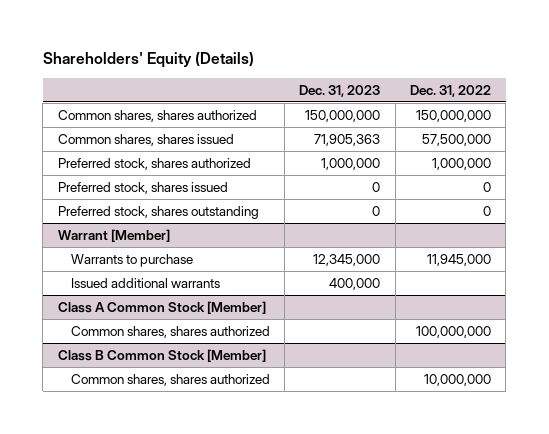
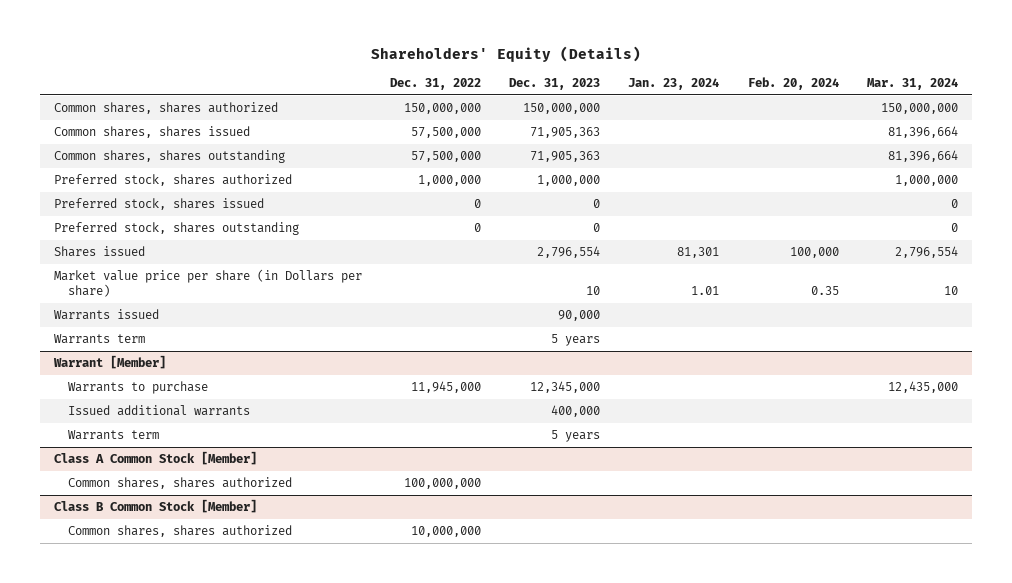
none -> [628,78,720,91] Jan. 23, 2024
none -> [747,77,839,91] Feb. 20, 2024
none -> [866,78,958,91] Mar. 31, 2024
none -> [54,150,286,164] Common shares, shares outstanding
none -> [54,246,146,258] Shares issued
none -> [54,269,363,298] Market value price per share (in Dollars per share)
none -> [54,309,160,321] Warrants issued
none -> [54,334,146,345] Warrants term
none -> [68,430,160,441] Warrants term

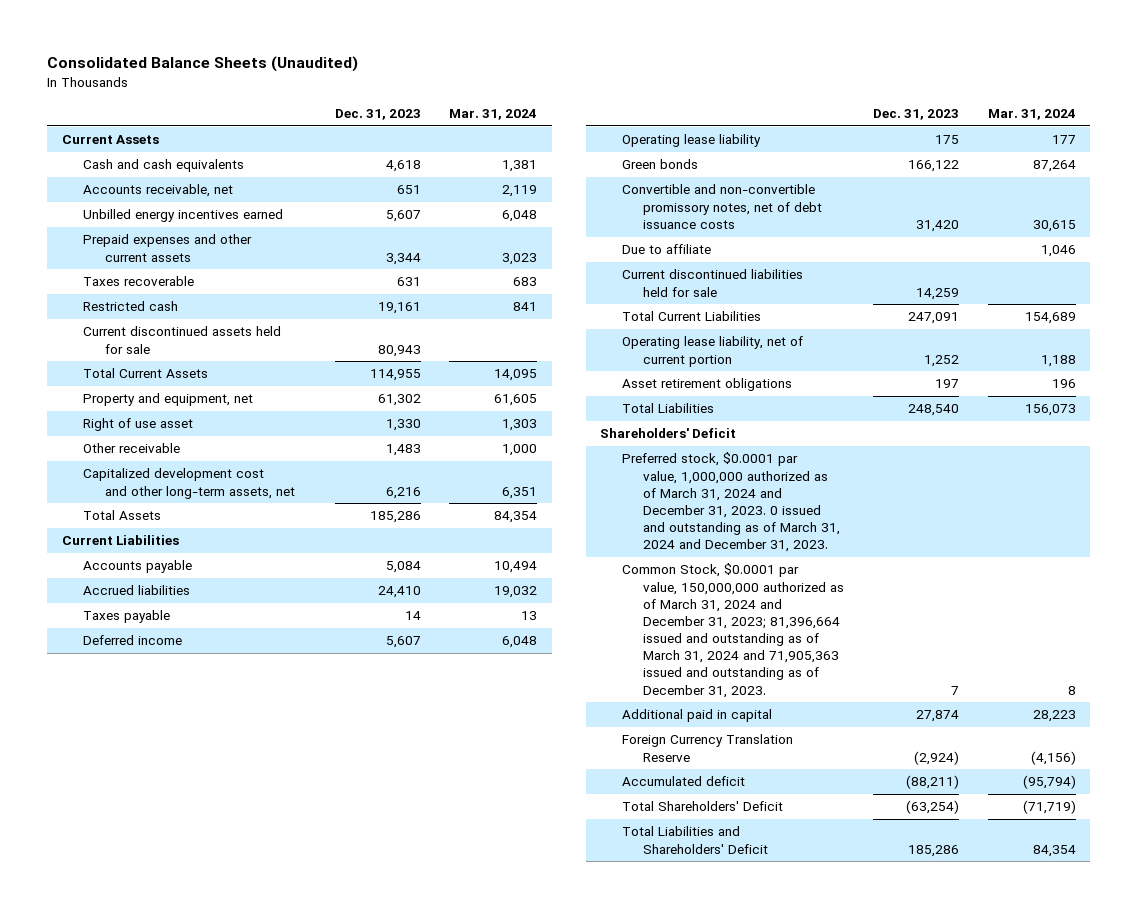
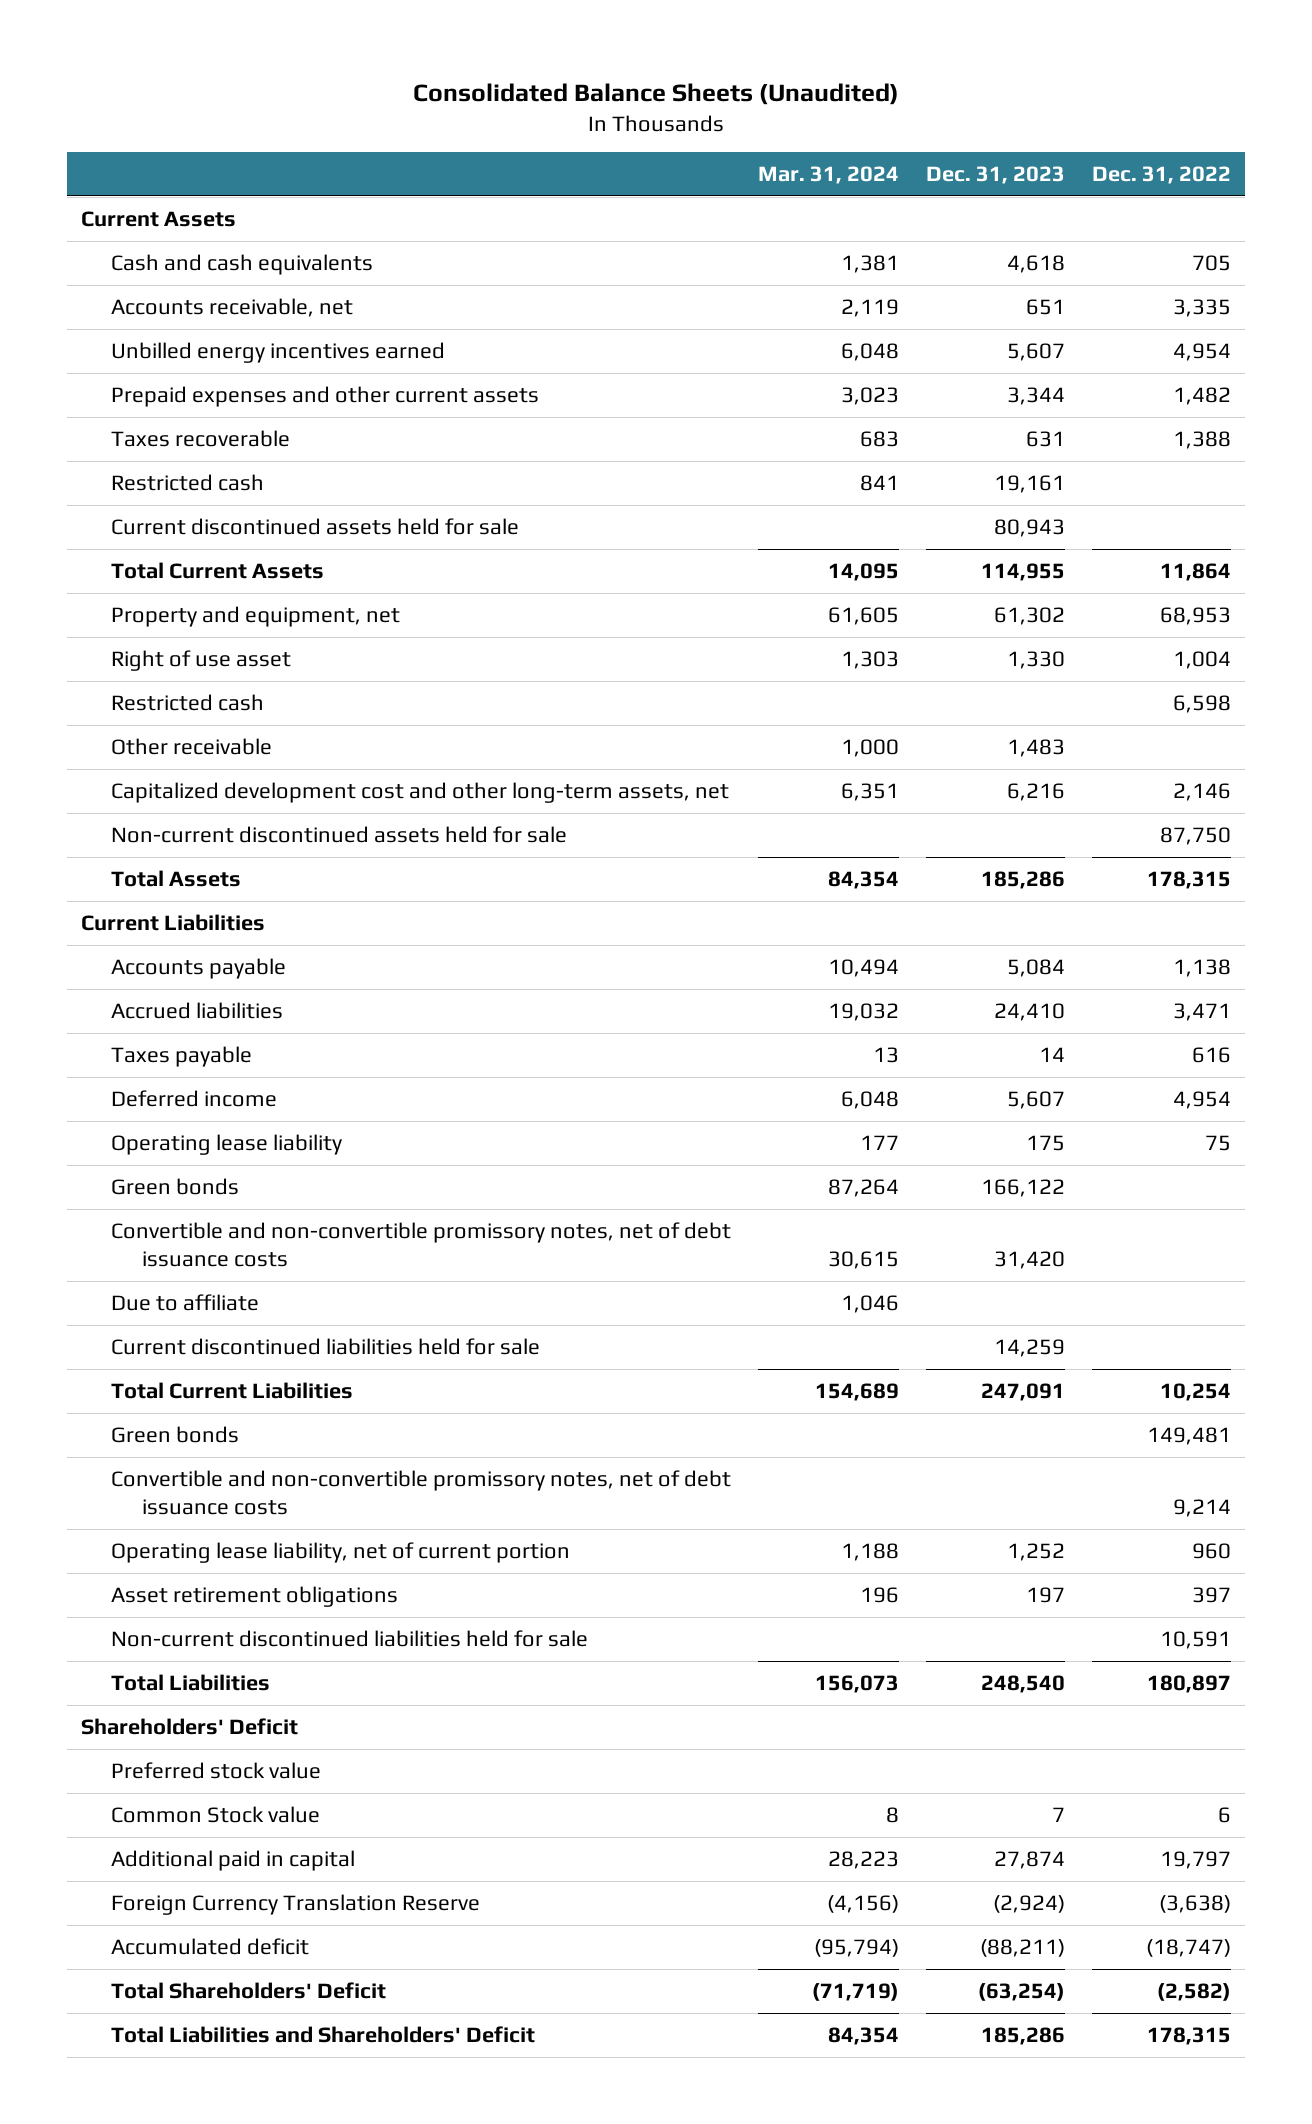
none -> [1092,166,1232,185] Dec. 31, 2022
none -> [111,693,265,711] Restricted cash
none -> [111,825,568,843] Non-current discontinued assets held for sale
none -> [111,1425,240,1443] Green bonds
none -> [111,1469,732,1515] Convertible and non-convertible promissory notes, net of debt issuance costs
none -> [111,1629,589,1647] Non-current discontinued liabilities held for sale
[621,452,841,553] Preferred stock, $0.0001 par value, 1,000,000 authorized as of March 31, 2024 and December 31, 2023. 0 issued and outstanding as of March 31, 2024 and December 31, 2023. -> [111,1761,322,1779] Preferred stock value
[621,563,845,698] Common Stock, $0.0001 par value, 150,000,000 authorized as of March 31, 2024 and December 31, 2023; 81,396,664 issued and outstanding as of March 31, 2024 and 71,905,363 issued and outstanding as of December 31, 2023. -> [111,1805,321,1823] Common Stock value

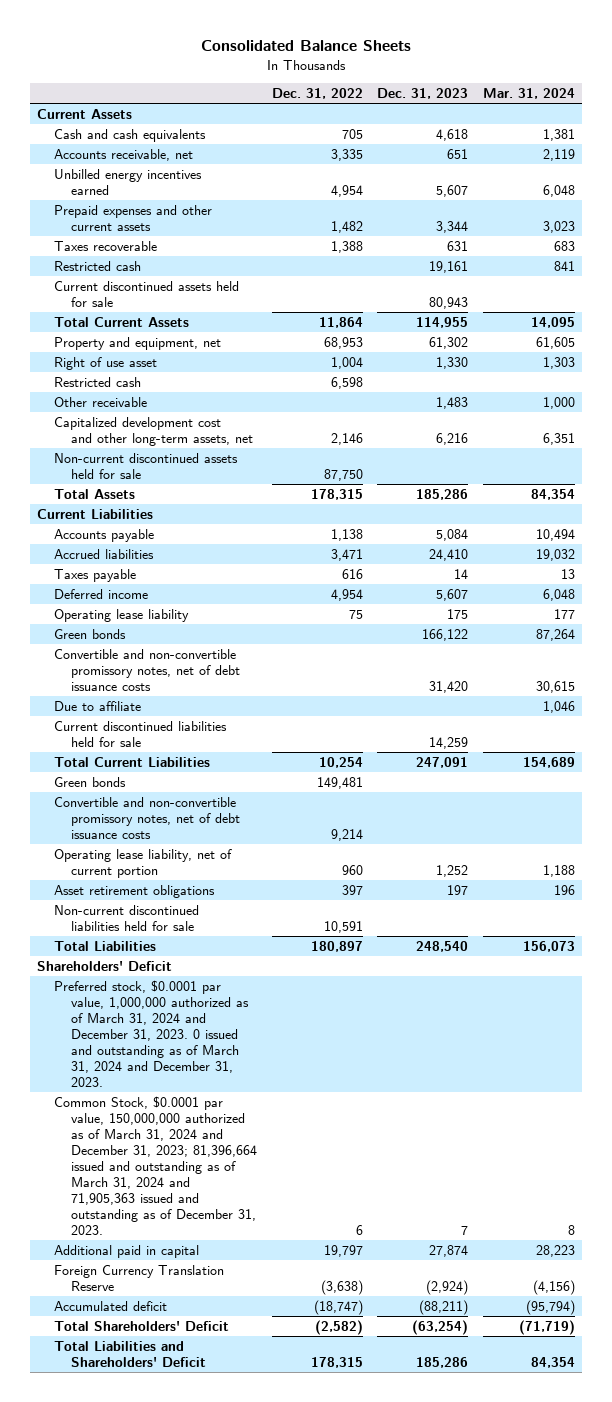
[413,83,900,106] Consolidated Balance Sheets (Unaudited) -> [201,40,412,52] Consolidated Balance Sheets
[111,1761,322,1779] Preferred stock value -> [54,979,250,1087] Preferred stock, $0.0001 par value, 1,000,000 authorized as of March 31, 2024 and December 31, 2023. 0 issued and outstanding as of March 31, 2024 and December 31, 2023.
[111,1805,321,1823] Common Stock value -> [54,1095,258,1235] Common Stock, $0.0001 par value, 150,000,000 authorized as of March 31, 2024 and December 31, 2023; 81,396,664 issued and outstanding as of March 31, 2024 and 71,905,363 issued and outstanding as of December 31, 2023.

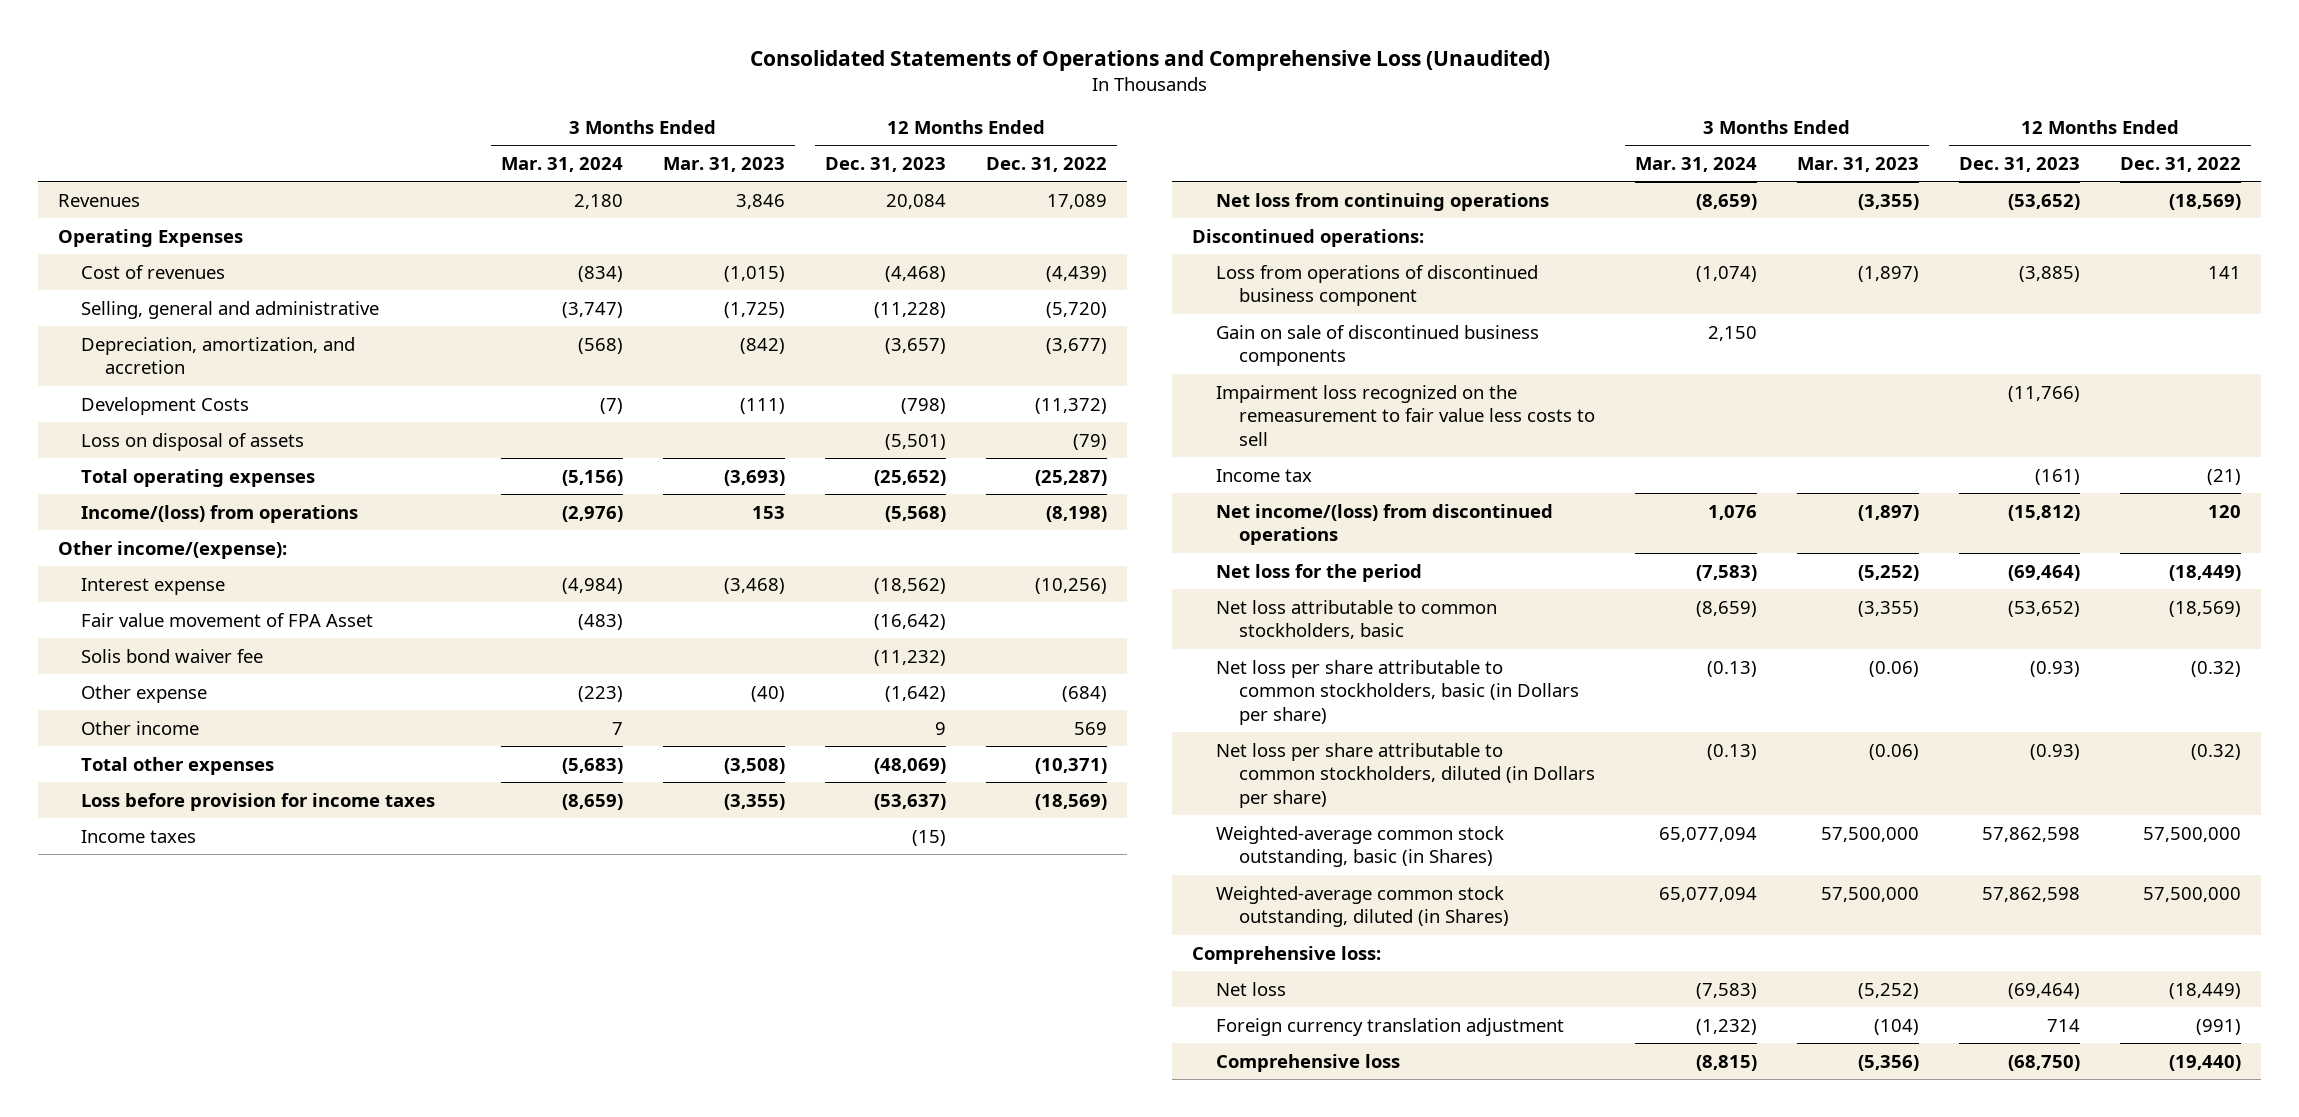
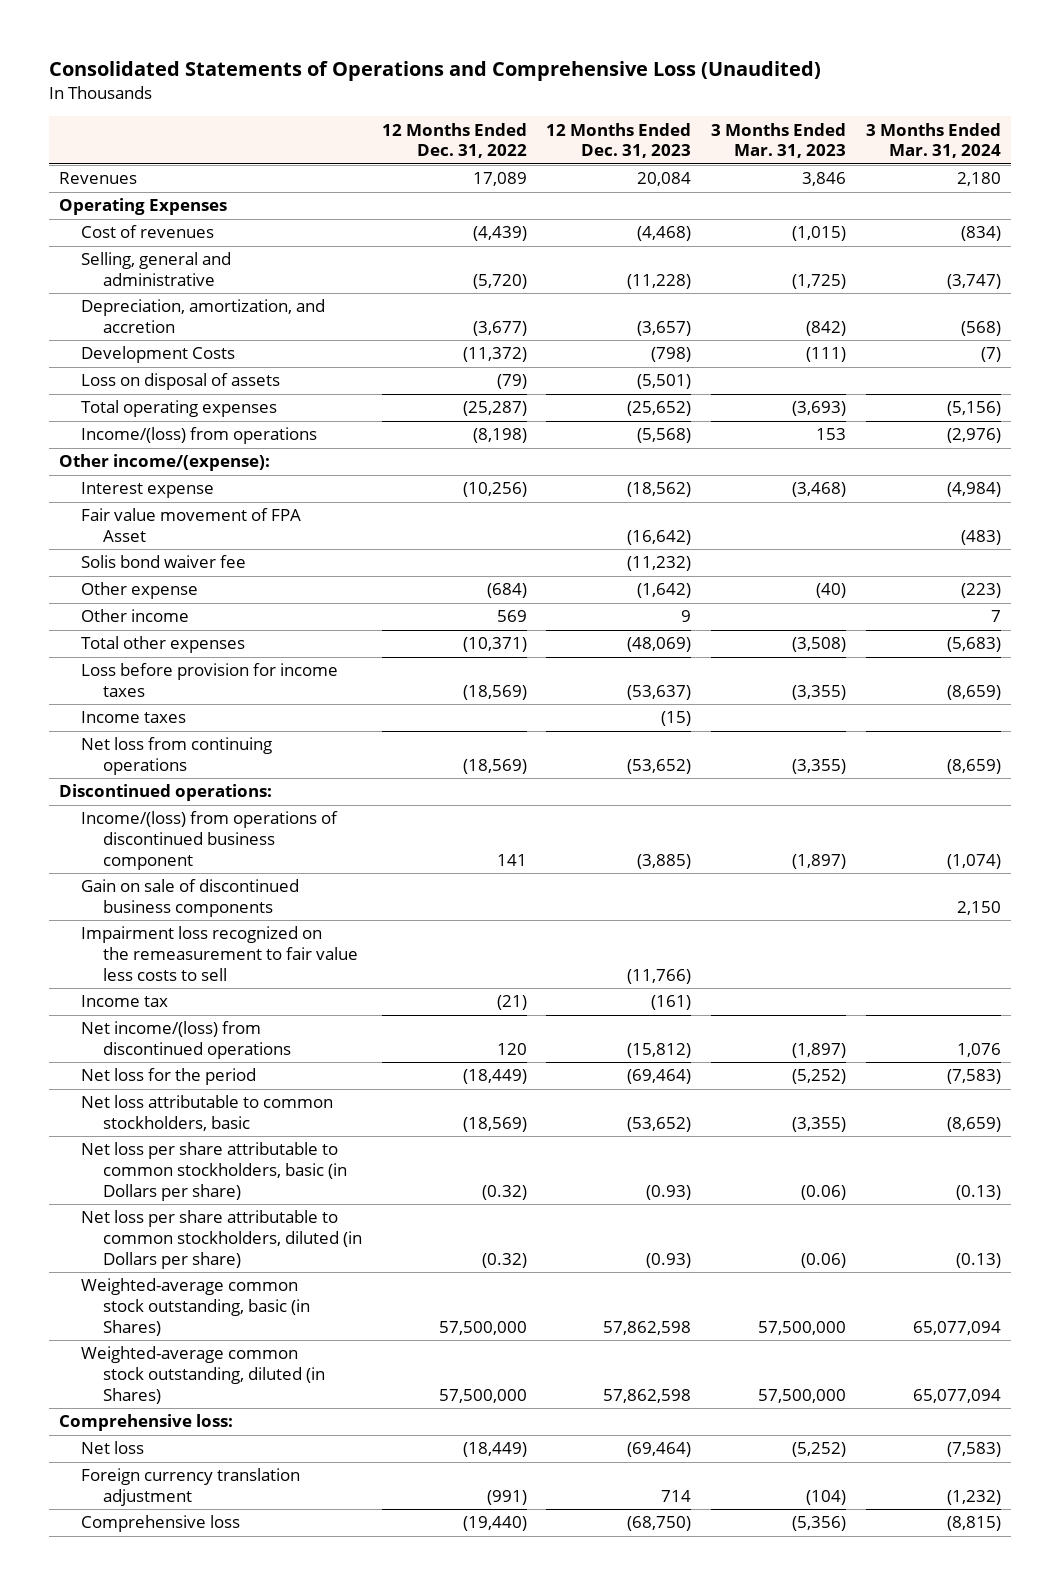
[1215,264,1538,307] Loss from operations of discontinued business component -> [81,811,339,870] Income/(loss) from operations of discontinued business component

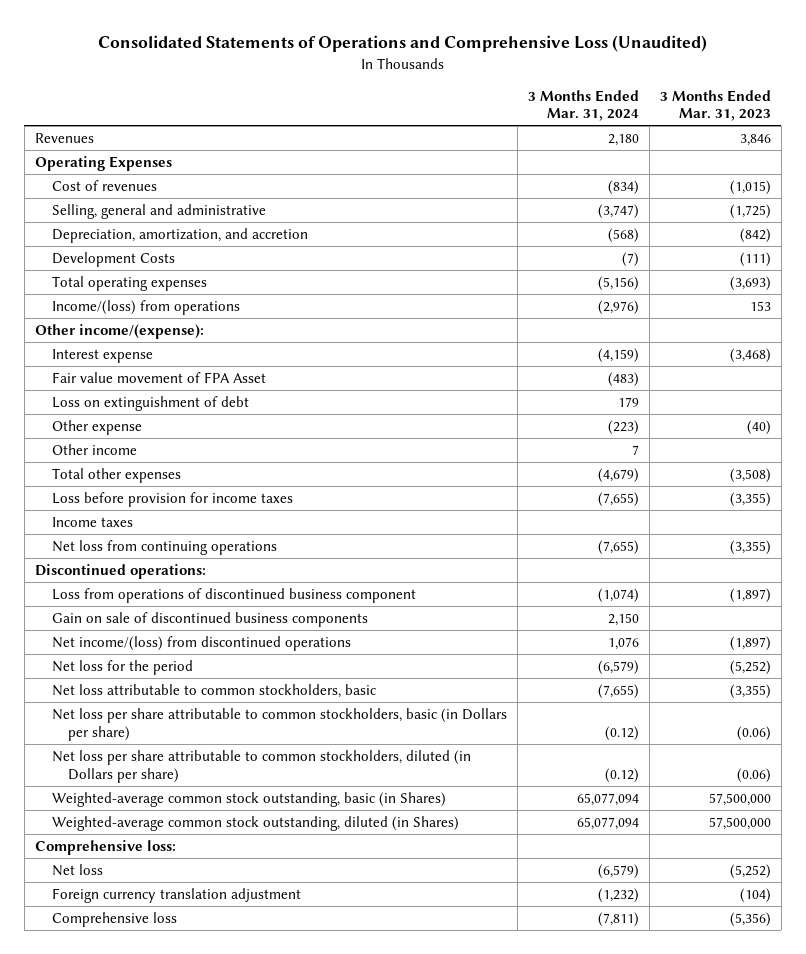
[381,122,527,159] 12 Months Ended Dec. 31, 2022 -> none
[546,122,692,159] 12 Months Ended Dec. 31, 2023 -> none
[81,373,281,391] Loss on disposal of assets -> none
[946,482,1001,498] (4,984) -> [597,347,639,363] (4,159)
[81,555,247,569] Solis bond waiver fee -> none
none -> [51,395,249,411] Loss on extinguishment of debt
[946,637,1001,653] (5,683) -> [597,467,639,483] (4,679)
[946,685,1001,701] (8,659) -> [597,491,639,507] (7,655)
[946,759,1001,775] (8,659) -> [597,539,639,555] (7,655)
[81,811,339,870] Income/(loss) from operations of discontinued business component -> [51,587,416,603] Loss from operations of discontinued business component
[81,926,359,981] Impairment loss recognized on the remeasurement to fair value less costs to sell -> none
[81,995,169,1008] Income tax -> none
[946,1069,1001,1085] (7,583) -> [597,659,639,675] (6,579)
[946,1117,1001,1133] (8,659) -> [597,683,639,699] (7,655)
[955,1184,1001,1200] (0.13) -> [604,725,639,741] (0.12)
[955,1252,1001,1268] (0.13) -> [604,767,639,783] (0.12)
[946,1442,1001,1458] (7,583) -> [597,863,639,879] (6,579)
[946,1516,1001,1532] (8,815) -> [597,911,639,927] (7,811)

